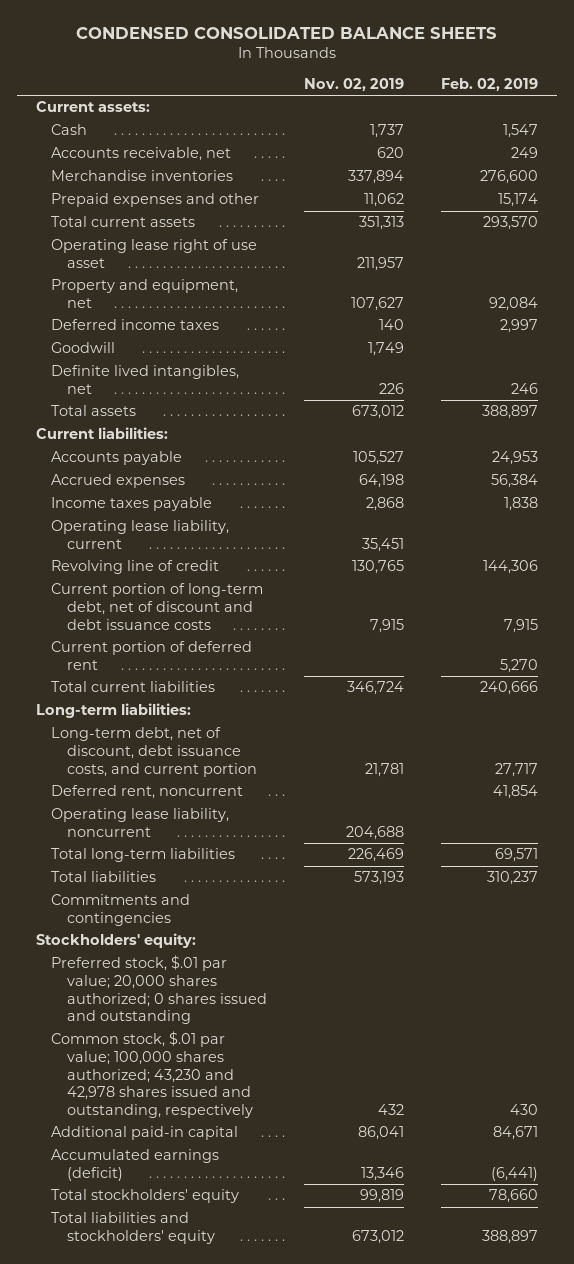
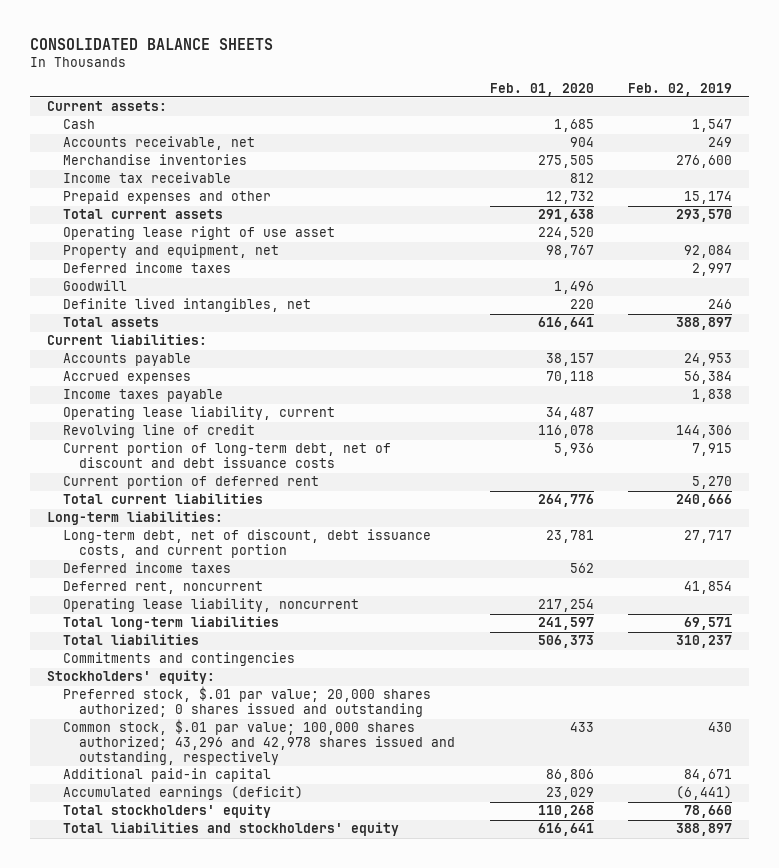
[75,27,497,40] CONDENSED CONSOLIDATED BALANCE SHEETS -> [30,37,274,50] CONSOLIDATED BALANCE SHEETS
[303,77,404,91] Nov. 02, 2019 -> none
none -> [489,82,594,96] Feb. 01, 2020
none -> [63,172,232,184] Income tax receivable
none -> [63,562,232,574] Deferred income taxes
[51,1031,253,1119] Common stock, $.01 par value; 100,000 shares authorized; 43,230 and 42,978 shares issued and outstanding, respectively -> [63,719,456,765] Common stock, $.01 par value; 100,000 shares authorized; 43,296 and 42,978 shares issued and outstanding, respectively

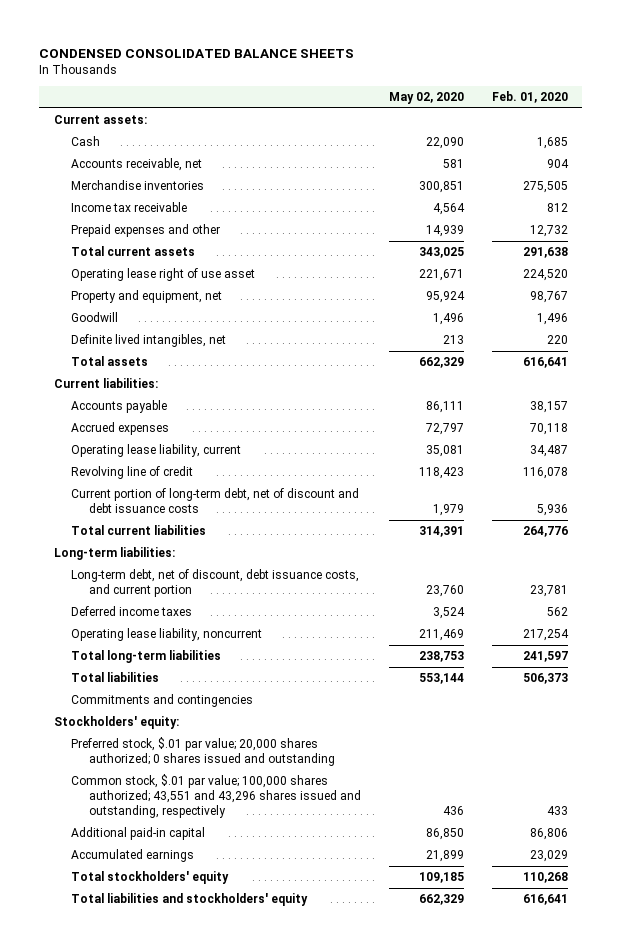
[30,37,274,50] CONSOLIDATED BALANCE SHEETS -> [39,48,355,58] CONDENSED CONSOLIDATED BALANCE SHEETS
[627,82,732,96] Feb. 02, 2019 -> none
none -> [388,92,464,105] May 02, 2020
[63,262,232,274] Deferred income taxes -> none
[63,389,224,403] Income taxes payable -> none
[63,475,320,490] Current portion of deferred rent -> none
[63,581,264,595] Deferred rent, noncurrent -> none
[63,719,456,765] Common stock, $.01 par value; 100,000 shares authorized; 43,296 and 42,978 shares issued and outstanding, respectively -> [71,774,361,819] Common stock, $.01 par value; 100,000 shares authorized; 43,551 and 43,296 shares issued and outstanding, respectively
[63,786,304,801] Accumulated earnings (deficit) -> [71,849,195,863] Accumulated earnings

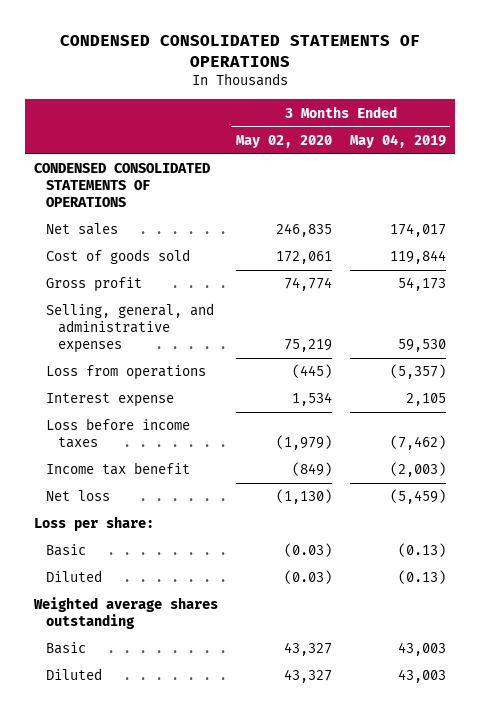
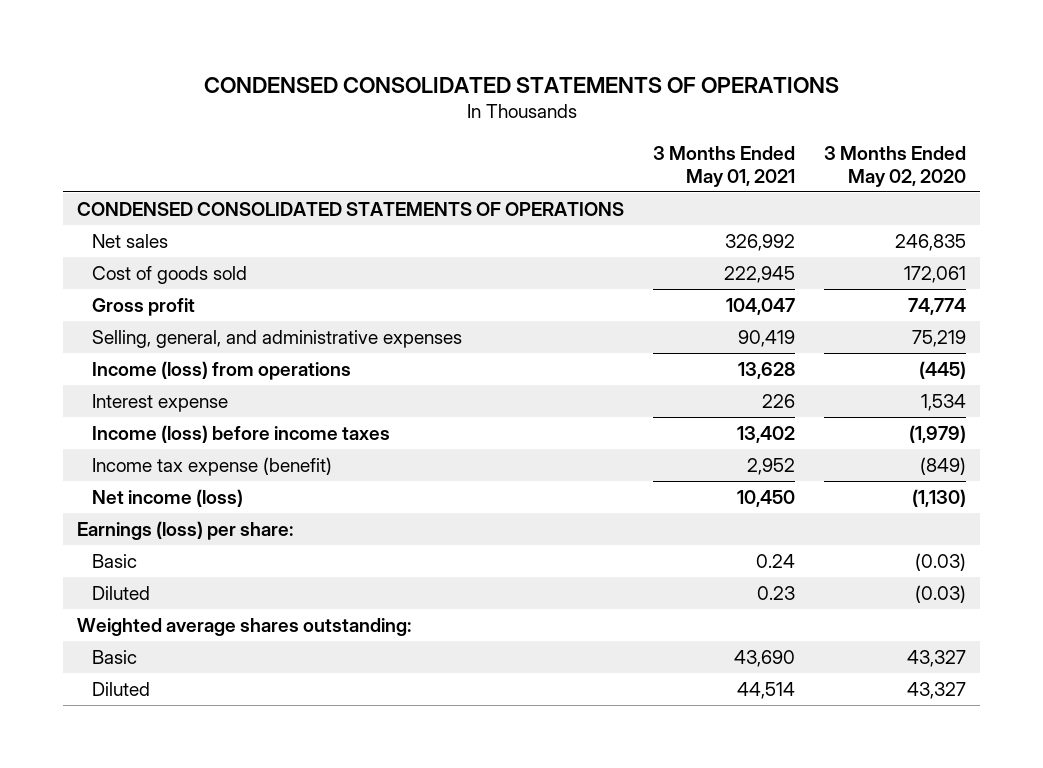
[349,133,446,148] May 04, 2019 -> none
none -> [653,146,796,188] 3 Months Ended May 01, 2021
[45,365,206,381] Loss from operations -> [91,360,351,380] Income (loss) from operations
[45,418,190,449] Loss before income taxes -> [91,424,390,443] Income (loss) before income taxes
[45,462,190,476] Income tax benefit -> [91,456,332,476] Income tax expense (benefit)
[45,490,110,502] Net loss -> [91,488,243,507] Net income (loss)
[33,516,154,532] Loss per share: -> [77,520,294,540] Earnings (loss) per share:
[32,597,218,630] Weighted average shares outstanding -> [77,617,412,636] Weighted average shares outstanding:

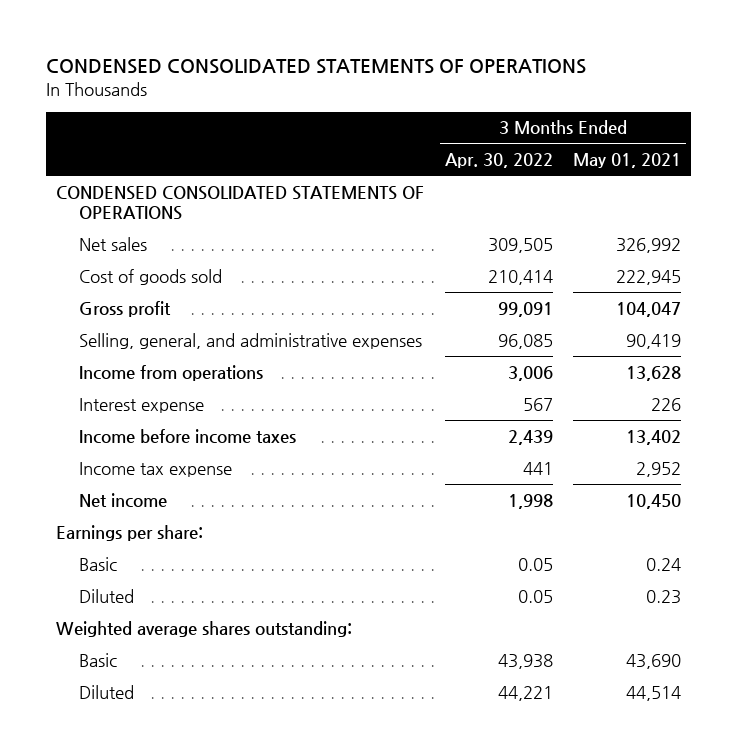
[823,146,966,188] 3 Months Ended May 02, 2020 -> none
none -> [444,153,553,169] Apr. 30, 2022
[91,360,351,380] Income (loss) from operations -> [78,364,263,381] Income from operations
[91,424,390,443] Income (loss) before income taxes -> [78,428,296,444] Income before income taxes
[91,456,332,476] Income tax expense (benefit) -> [78,461,232,477] Income tax expense
[91,488,243,507] Net income (loss) -> [78,492,167,508] Net income
[77,520,294,540] Earnings (loss) per share: -> [56,524,204,541] Earnings per share:

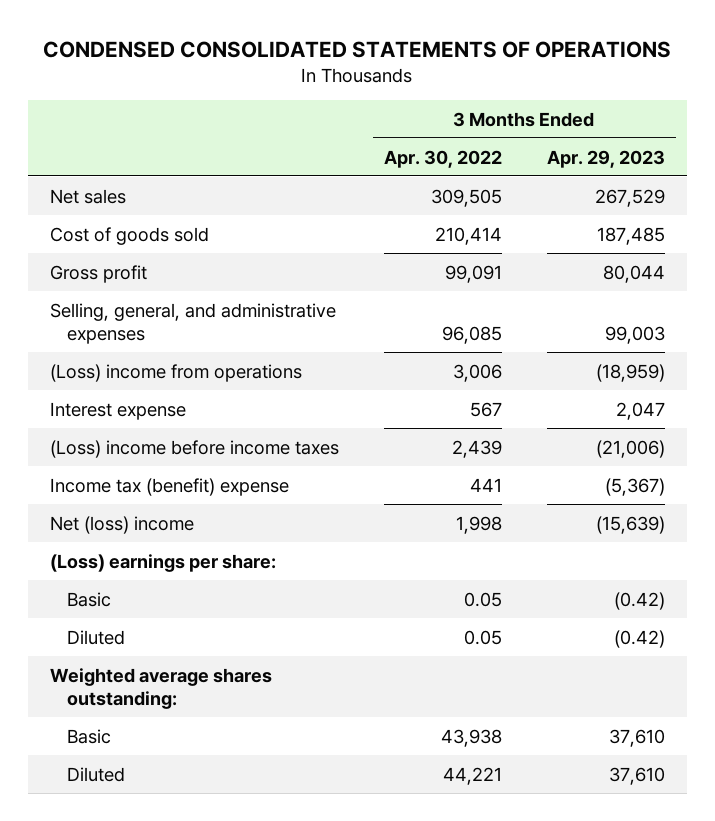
[573,153,682,169] May 01, 2021 -> none
none -> [546,149,665,168] Apr. 29, 2023
[56,185,425,221] CONDENSED CONSOLIDATED STATEMENTS OF OPERATIONS -> none
[78,364,263,381] Income from operations -> [50,363,303,382] (Loss) income from operations
[78,428,296,444] Income before income taxes -> [50,439,340,458] (Loss) income before income taxes
[78,461,232,477] Income tax expense -> [50,477,290,496] Income tax (benefit) expense
[78,492,167,508] Net income -> [50,515,195,534] Net (loss) income
[56,524,204,541] Earnings per share: -> [50,553,277,572] (Loss) earnings per share:

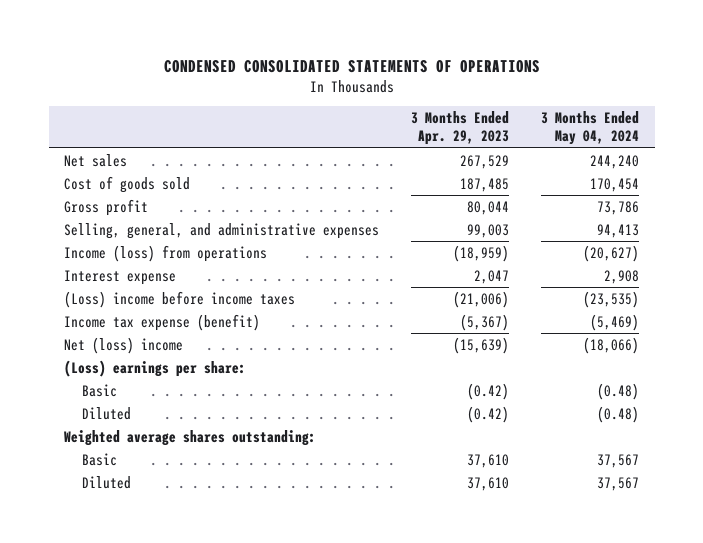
[383,149,502,168] Apr. 30, 2022 -> none
none -> [540,111,639,146] 3 Months Ended May 04, 2024
[50,363,303,382] (Loss) income from operations -> [64,244,268,262] Income (loss) from operations
[50,477,290,496] Income tax (benefit) expense -> [64,313,261,331] Income tax expense (benefit)

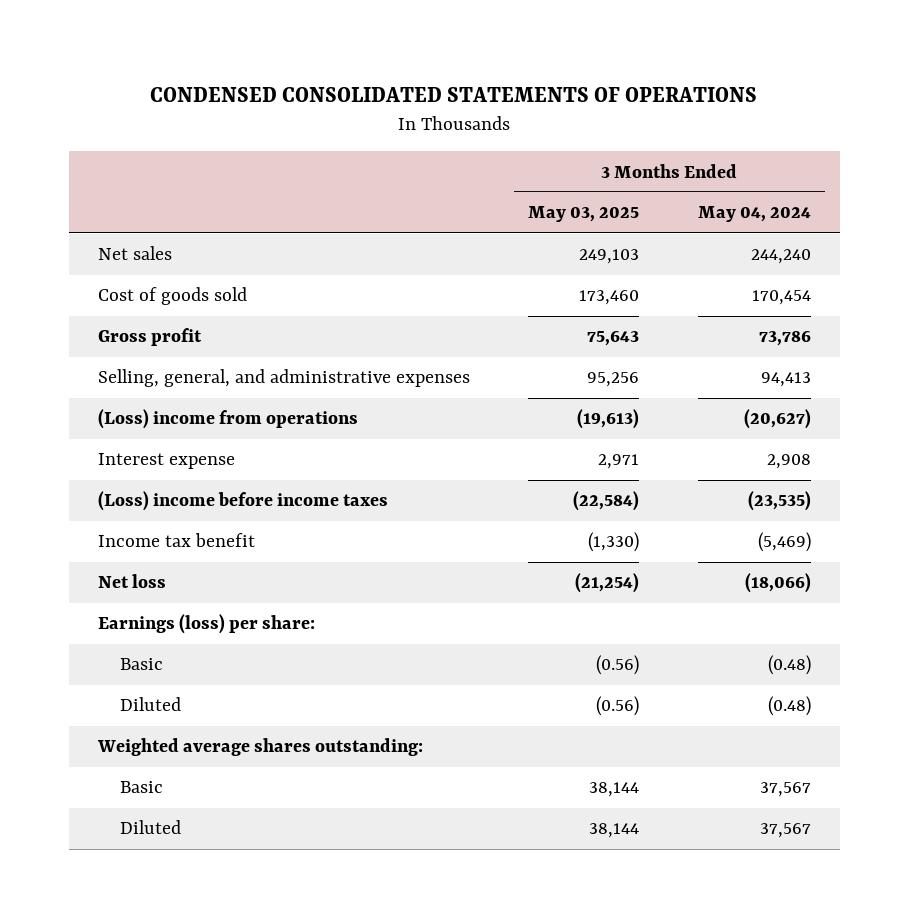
[411,111,510,146] 3 Months Ended Apr. 29, 2023 -> none
none -> [528,206,640,223] May 03, 2025
[64,244,268,262] Income (loss) from operations -> [98,409,359,430] (Loss) income from operations
[64,313,261,331] Income tax expense (benefit) -> [98,533,256,548] Income tax benefit
[64,336,184,354] Net (loss) income -> [98,574,167,589] Net loss
[64,359,247,377] (Loss) earnings per share: -> [98,614,316,635] Earnings (loss) per share:

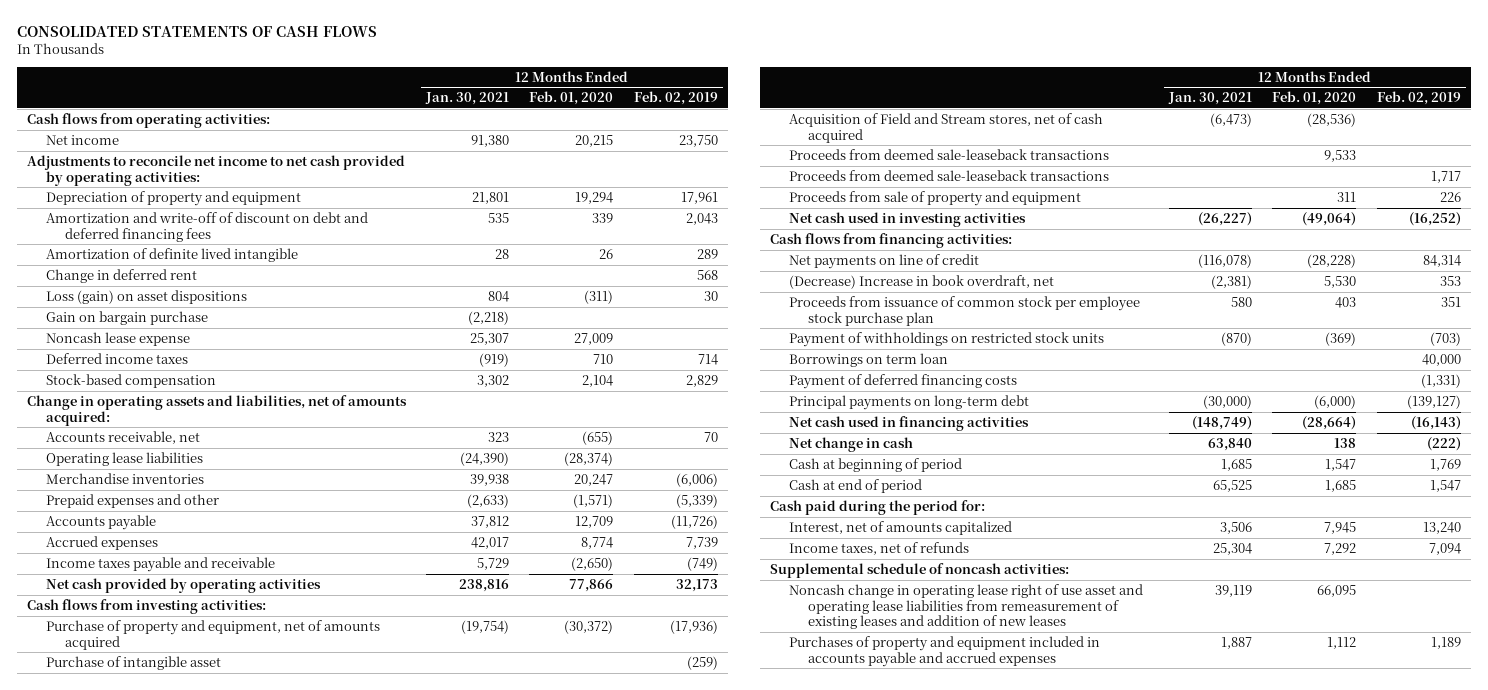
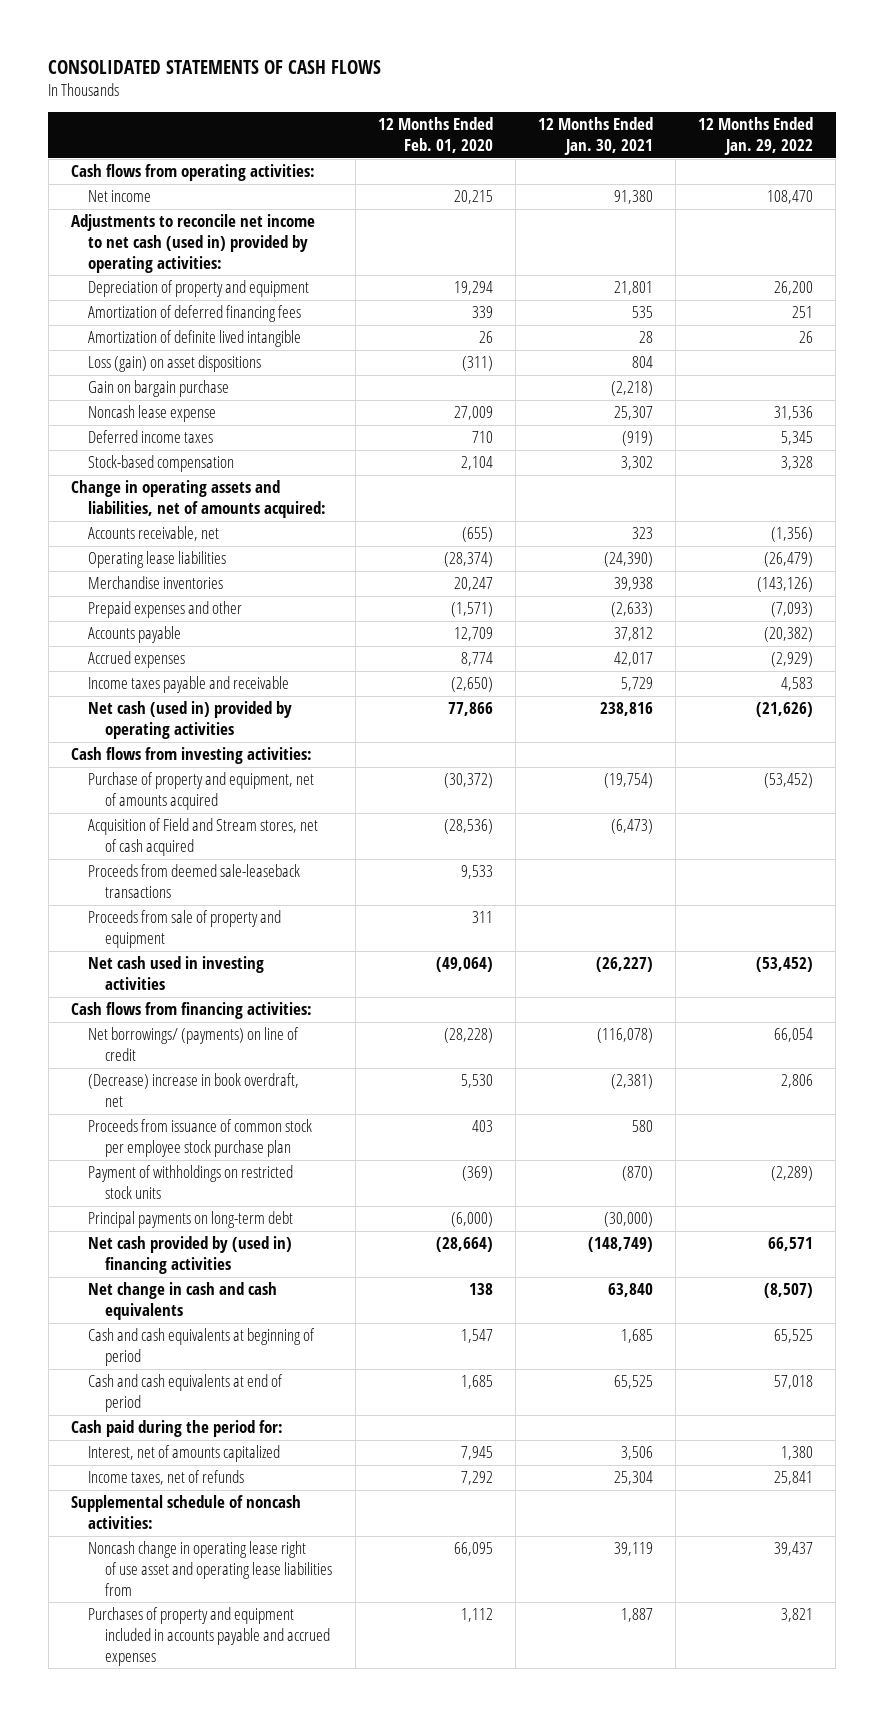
[633,91,718,106] Feb. 02, 2019 -> none
none -> [698,117,814,155] 12 Months Ended Jan. 29, 2022
[27,154,406,186] Adjustments to reconcile net income to net cash provided by operating activities: -> [71,214,316,273] Adjustments to reconcile net income to net cash (used in) provided by operating activities:
[45,211,368,242] Amortization and write-off of discount on debt and deferred financing fees -> [88,305,302,323] Amortization of deferred financing fees
[45,268,197,283] Change in deferred rent -> none
[45,577,321,593] Net cash provided by operating activities -> [88,701,293,739] Net cash (used in) provided by operating activities
[45,655,221,670] Purchase of intangible asset -> none
[788,169,1109,181] Proceeds from deemed sale-leaseback transactions -> none
[788,253,979,269] Net payments on line of credit -> [88,1027,300,1061] Net borrowings/ (payments) on line of credit
[788,274,1054,289] (Decrease) Increase in book overdraft, net -> [88,1073,300,1107] (Decrease) increase in book overdraft, net
[788,352,948,367] Borrowings on term loan -> none
[788,373,1017,389] Payment of deferred financing costs -> none
[788,415,1029,431] Net cash used in financing activities -> [88,1236,293,1274] Net cash provided by (used in) financing activities
[788,436,913,452] Net change in cash -> [88,1282,278,1320] Net change in cash and cash equivalents
[788,457,962,472] Cash at beginning of period -> [88,1328,316,1366] Cash and cash equivalents at beginning of period
[788,478,922,493] Cash at end of period -> [88,1374,284,1412] Cash and cash equivalents at end of period
[788,583,1143,630] Noncash change in operating lease right of use asset and operating lease liabilities from remeasurement of existing leases and addition of new leases -> [88,1541,333,1596] Noncash change in operating lease right of use asset and operating lease liabilities from

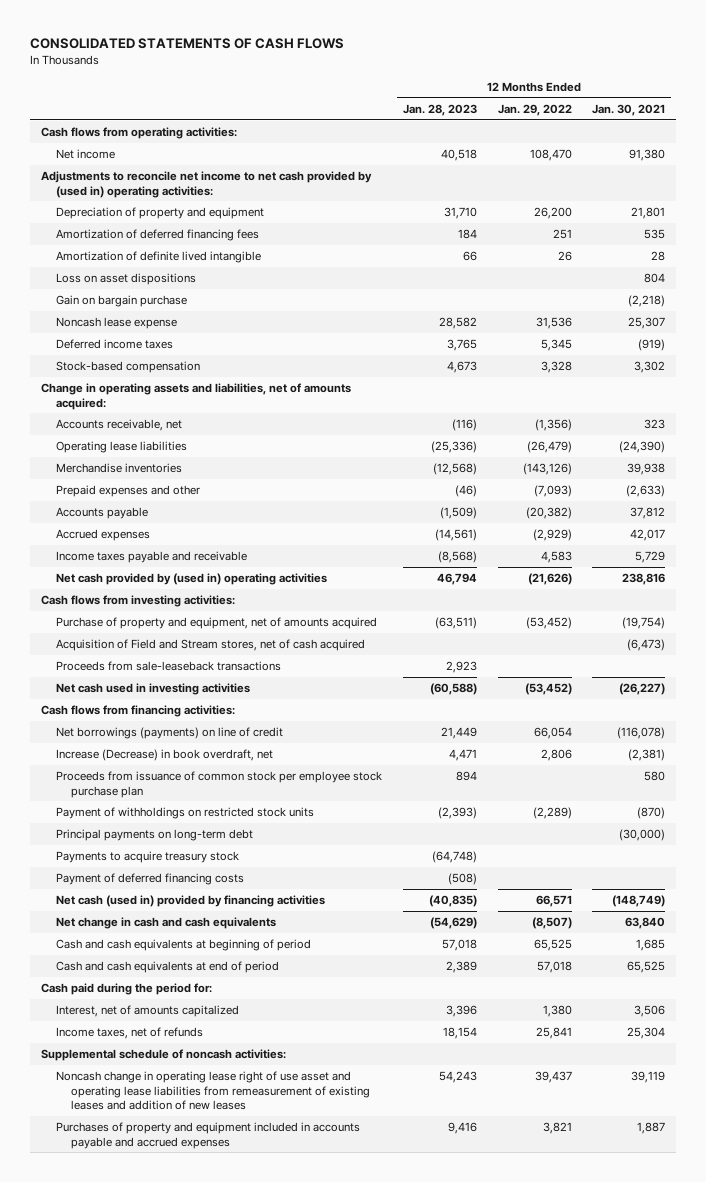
[377,117,493,153] 12 Months Ended Feb. 01, 2020 -> none
none -> [402,103,477,116] Jan. 28, 2023
[71,214,316,273] Adjustments to reconcile net income to net cash (used in) provided by operating activities: -> [40,171,372,198] Adjustments to reconcile net income to net cash provided by (used in) operating activities:
[88,355,262,373] Loss (gain) on asset dispositions -> [55,273,196,286] Loss on asset dispositions
[88,701,293,739] Net cash (used in) provided by operating activities -> [55,573,327,586] Net cash provided by (used in) operating activities
[88,910,282,948] Proceeds from sale of property and equipment -> none
[88,864,301,898] Proceeds from deemed sale-leaseback transactions -> [55,661,281,672] Proceeds from sale-leaseback transactions
[88,1027,300,1061] Net borrowings/ (payments) on line of credit -> [55,727,283,740] Net borrowings (payments) on line of credit
[88,1073,300,1107] (Decrease) increase in book overdraft, net -> [55,749,273,762] Increase (Decrease) in book overdraft, net
none -> [55,851,239,864] Payments to acquire treasury stock
none -> [55,873,244,886] Payment of deferred financing costs
[88,1236,293,1274] Net cash provided by (used in) financing activities -> [55,895,325,908] Net cash (used in) provided by financing activities
[88,1541,333,1596] Noncash change in operating lease right of use asset and operating lease liabilities from -> [55,1071,370,1110] Noncash change in operating lease right of use asset and operating lease liabilities from remeasurement of existing leases and addition of new leases

